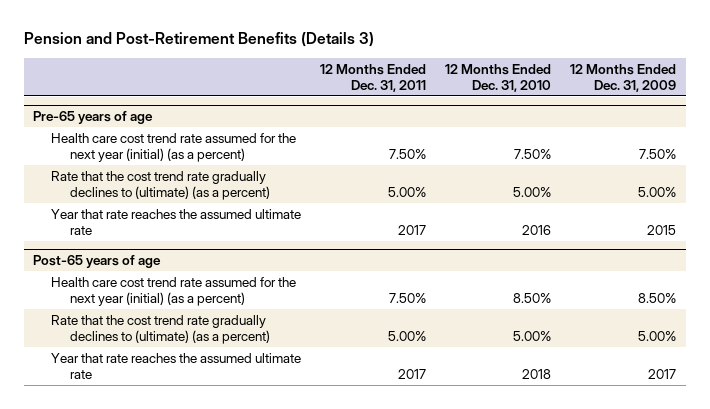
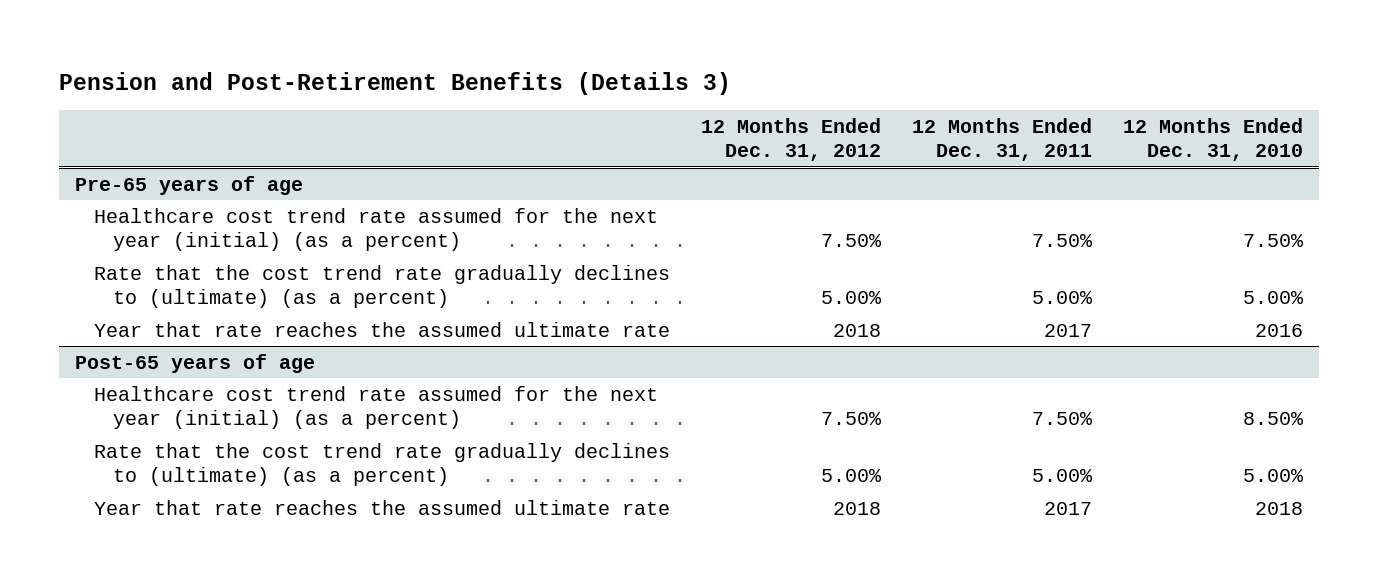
[570,63,677,92] 12 Months Ended Dec. 31, 2009 -> none
none -> [701,117,882,162] 12 Months Ended Dec. 31, 2012
[51,132,297,162] Health care cost trend rate assumed for the next year (initial) (as a percent) -> [94,207,659,252] Healthcare cost trend rate assumed for the next year (initial) (as a percent)
[51,276,297,306] Health care cost trend rate assumed for the next year (initial) (as a percent) -> [94,385,659,430] Healthcare cost trend rate assumed for the next year (initial) (as a percent)

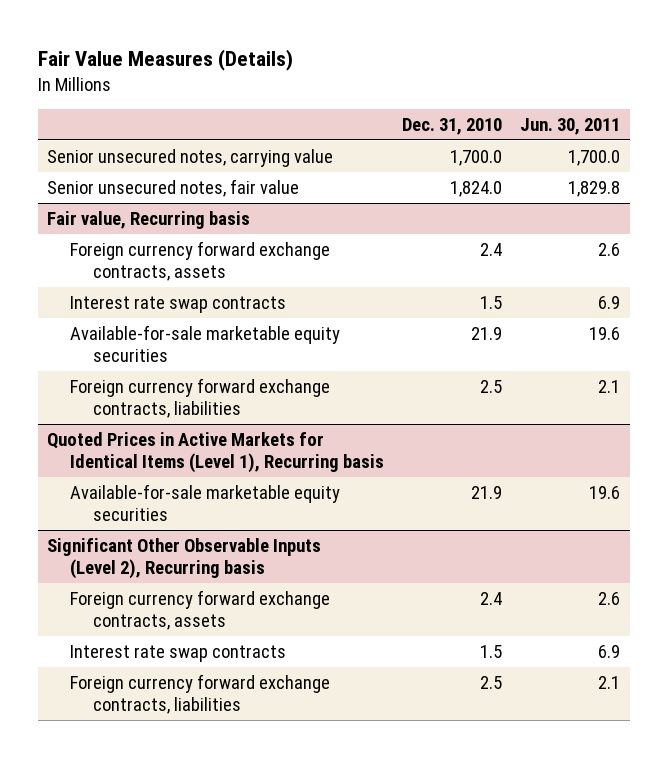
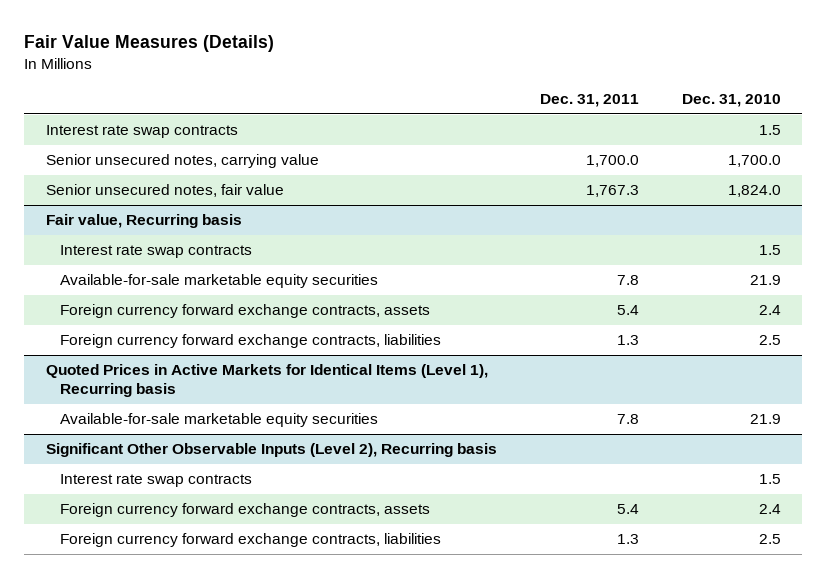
[520,117,621,135] Jun. 30, 2011 -> none
none -> [539,94,639,108] Dec. 31, 2011
none -> [45,125,238,139] Interest rate swap contracts
[69,240,330,281] Foreign currency forward exchange contracts, assets -> [59,304,430,319] Foreign currency forward exchange contracts, assets
[69,589,330,630] Foreign currency forward exchange contracts, assets -> [59,503,430,518] Foreign currency forward exchange contracts, assets

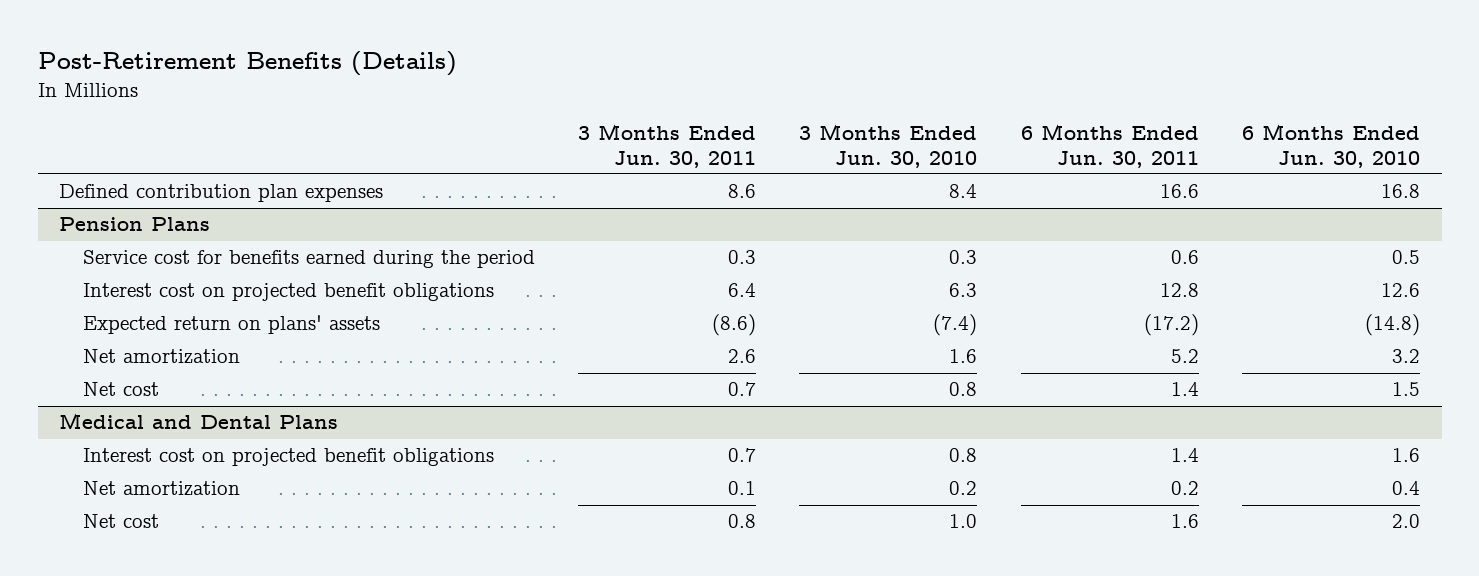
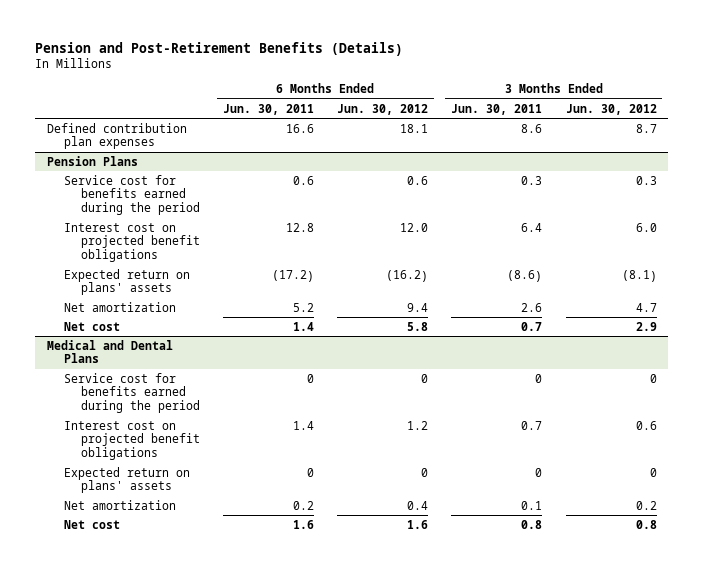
[37,51,457,77] Post-Retirement Benefits (Details) -> [35,41,404,56] Pension and Post-Retirement Benefits (Details)
[799,124,978,168] 3 Months Ended Jun. 30, 2010 -> none
[1241,124,1420,168] 6 Months Ended Jun. 30, 2010 -> none
none -> [337,103,429,115] Jun. 30, 2012
none -> [565,103,657,115] Jun. 30, 2012
none -> [63,372,200,413] Service cost for benefits earned during the period
none -> [63,466,190,494] Expected return on plans' assets

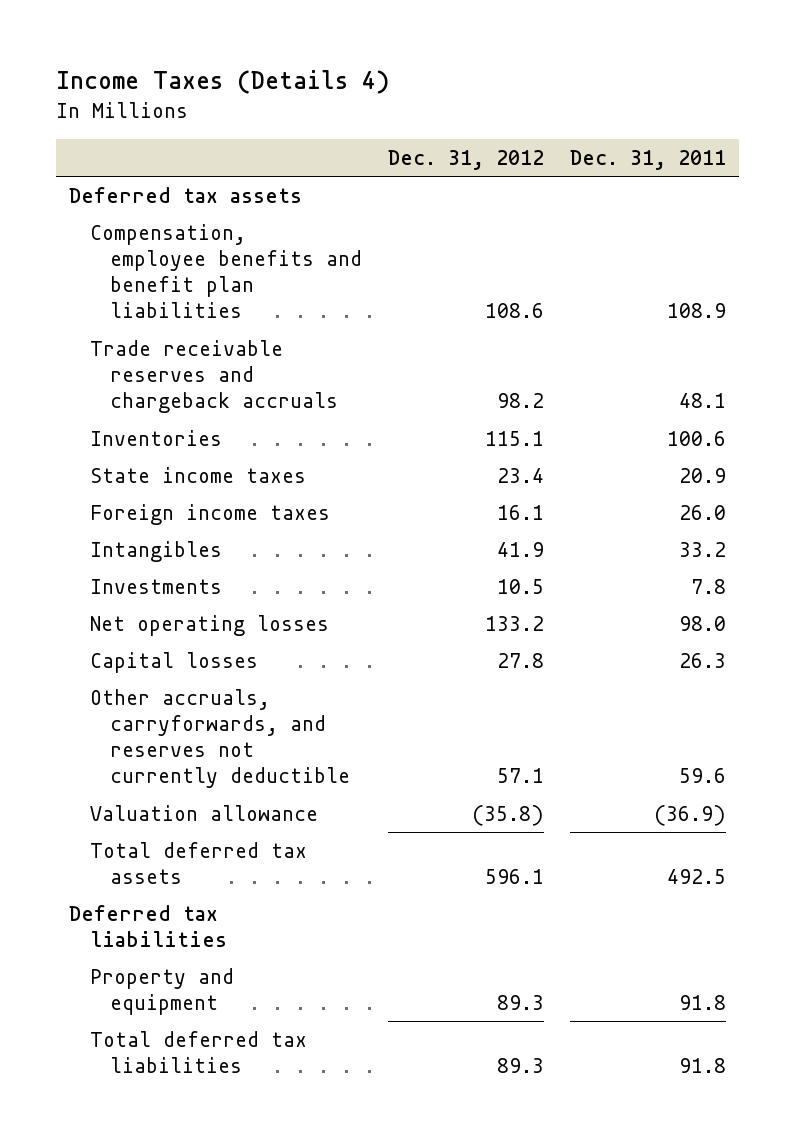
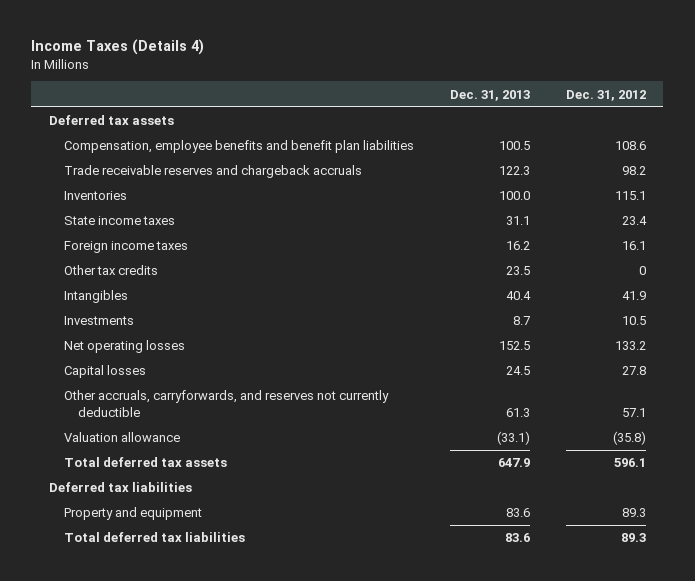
[569,149,726,170] Dec. 31, 2011 -> none
none -> [449,89,530,101] Dec. 31, 2013
none -> [63,265,158,276] Other tax credits

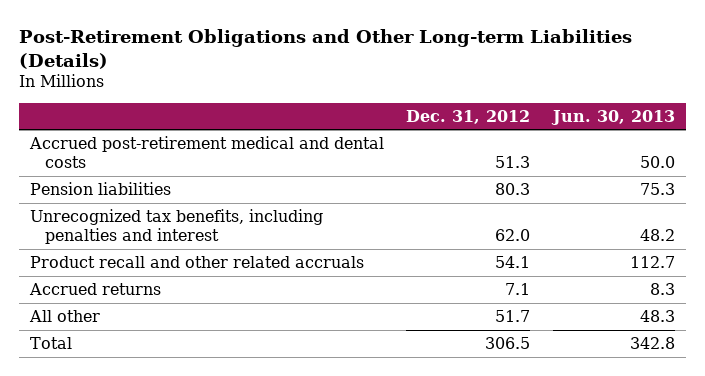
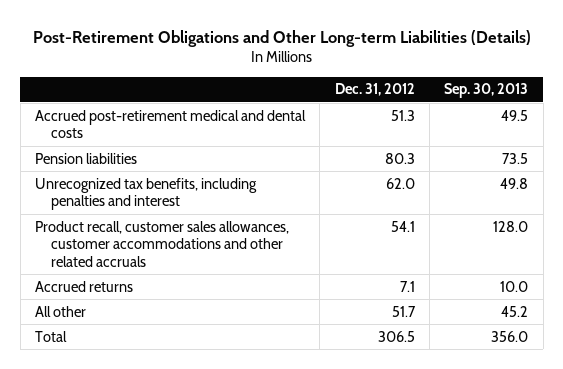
[550,109,675,125] Jun. 30, 2013 -> none
none -> [444,83,529,99] Sep. 30, 2013
[30,255,365,268] Product recall and other related accruals -> [34,220,289,267] Product recall, customer sales allowances, customer accommodations and other related accruals

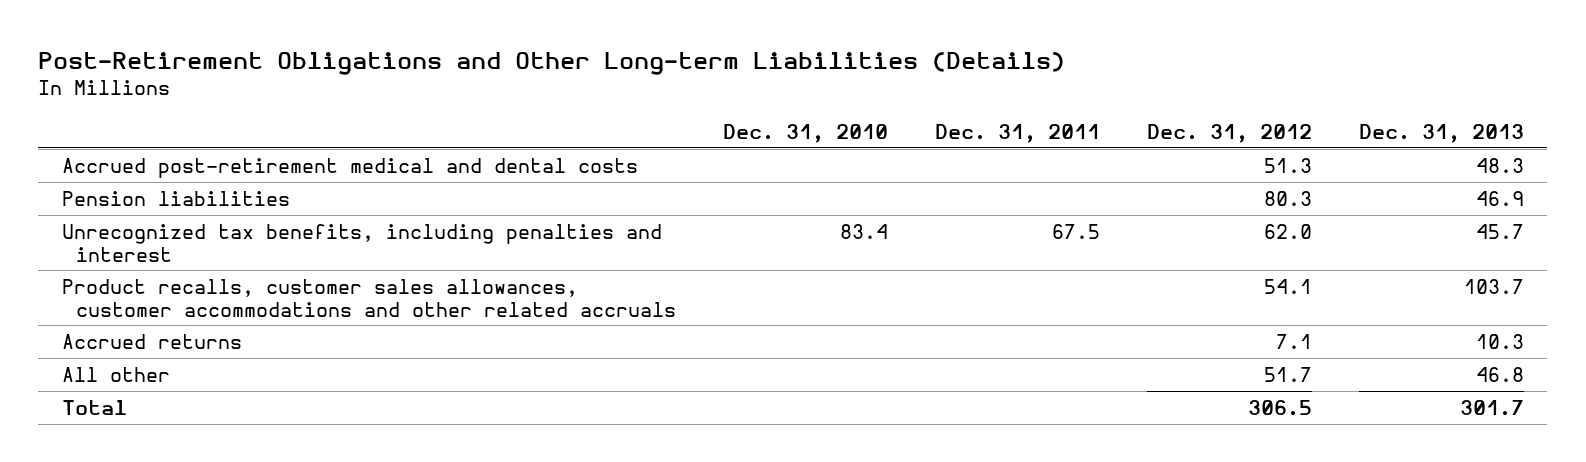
[444,83,529,99] Sep. 30, 2013 -> none
none -> [723,123,889,143] Dec. 31, 2010
none -> [935,123,1101,143] Dec. 31, 2011
none -> [1358,123,1524,143] Dec. 31, 2013
[34,220,289,267] Product recall, customer sales allowances, customer accommodations and other related accruals -> [61,278,677,317] Product recalls, customer sales allowances, customer accommodations and other related accruals

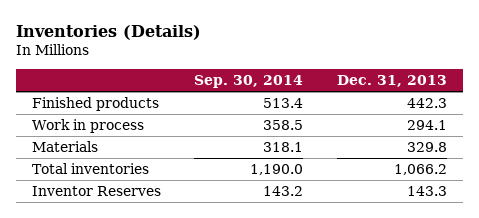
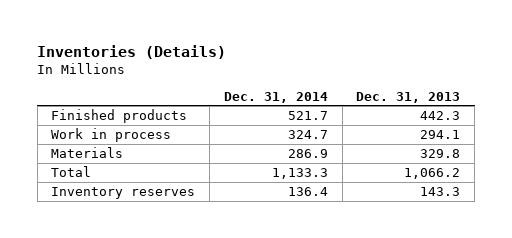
[194,75,304,89] Sep. 30, 2014 -> none
none -> [223,91,328,103] Dec. 31, 2014
[32,163,150,175] Total inventories -> [51,165,92,177] Total
[32,186,162,197] Inventor Reserves -> [51,186,196,199] Inventory reserves

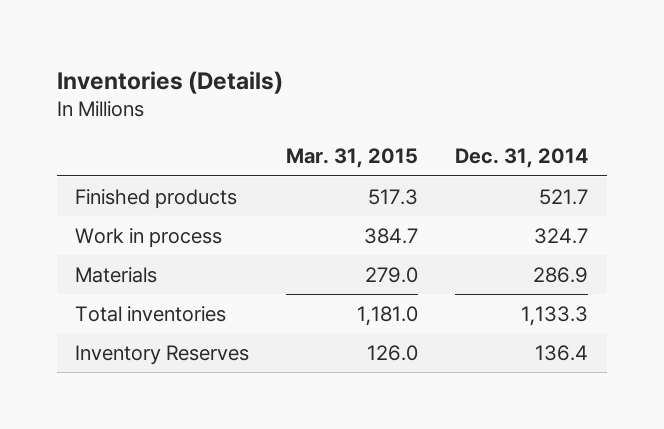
[356,91,461,103] Dec. 31, 2013 -> none
none -> [286,148,419,169] Mar. 31, 2015
[51,165,92,177] Total -> [75,305,227,322] Total inventories
[51,186,196,199] Inventory reserves -> [75,344,250,365] Inventory Reserves

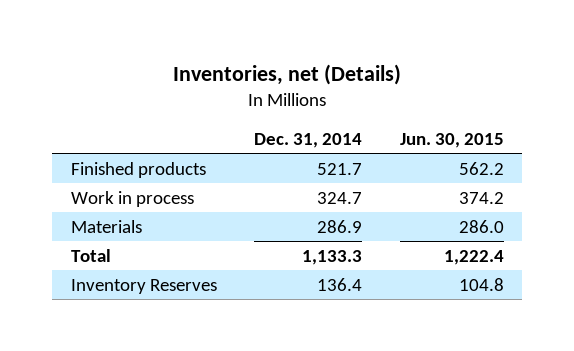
[56,70,283,94] Inventories (Details) -> [173,63,402,85] Inventories, net (Details)
[286,148,419,169] Mar. 31, 2015 -> none
none -> [399,132,504,148] Jun. 30, 2015
[75,305,227,322] Total inventories -> [70,248,111,262] Total

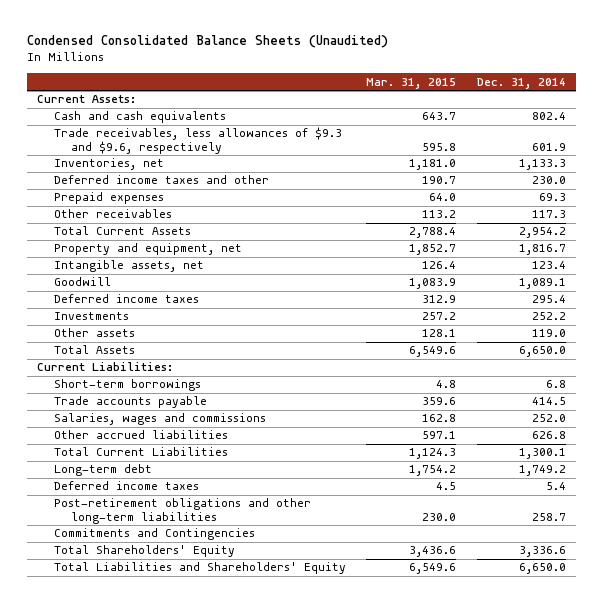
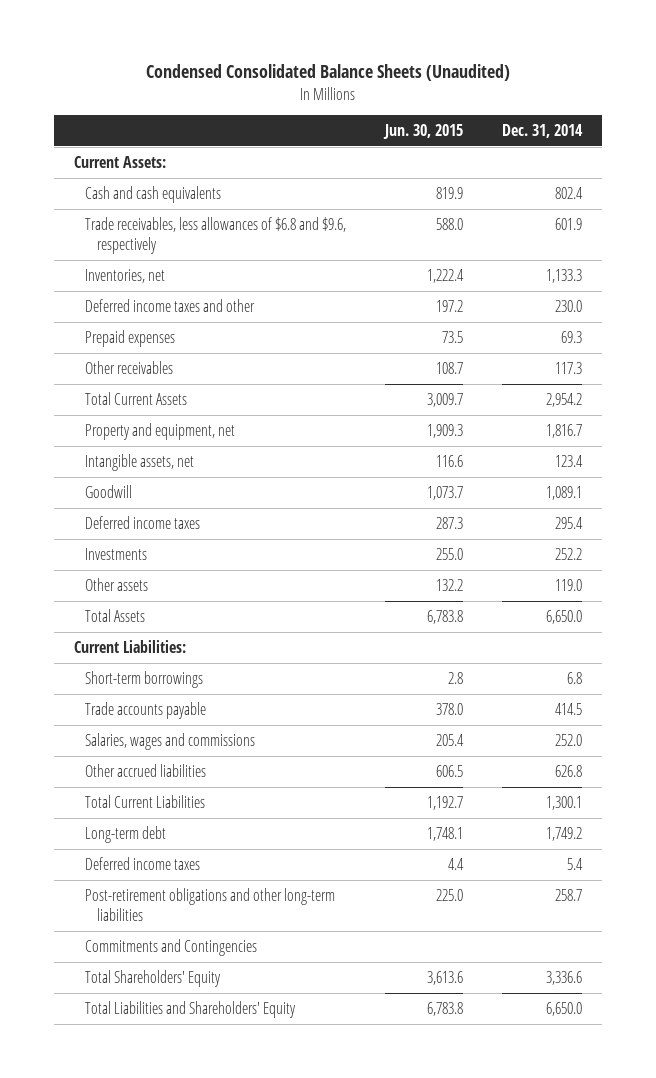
[366,77,457,89] Mar. 31, 2015 -> none
none -> [383,124,464,140] Jun. 30, 2015
[53,127,342,155] Trade receivables, less allowances of $9.3 and $9.6, respectively -> [85,216,347,255] Trade receivables, less allowances of $6.8 and $9.6, respectively

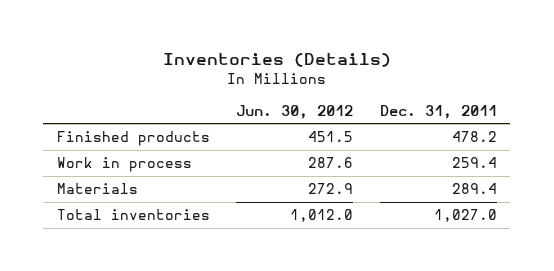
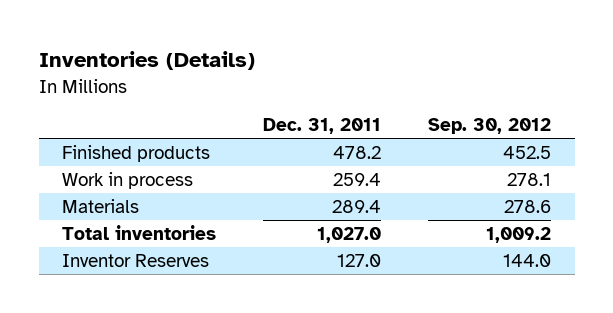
[236,104,354,119] Jun. 30, 2012 -> none
none -> [428,118,552,135] Sep. 30, 2012
none -> [62,253,210,267] Inventor Reserves

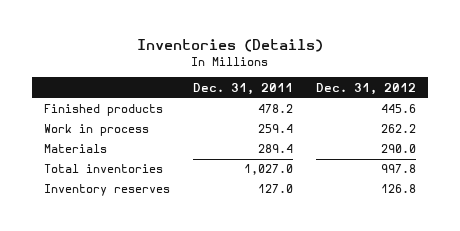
[428,118,552,135] Sep. 30, 2012 -> none
none -> [316,82,417,95] Dec. 31, 2012
[62,253,210,267] Inventor Reserves -> [43,184,170,197] Inventory reserves

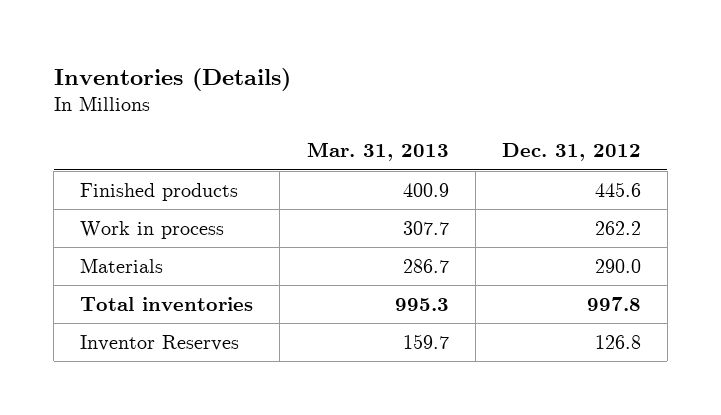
[193,82,294,95] Dec. 31, 2011 -> none
none -> [306,142,449,162] Mar. 31, 2013
[43,184,170,197] Inventory reserves -> [80,334,240,351] Inventor Reserves

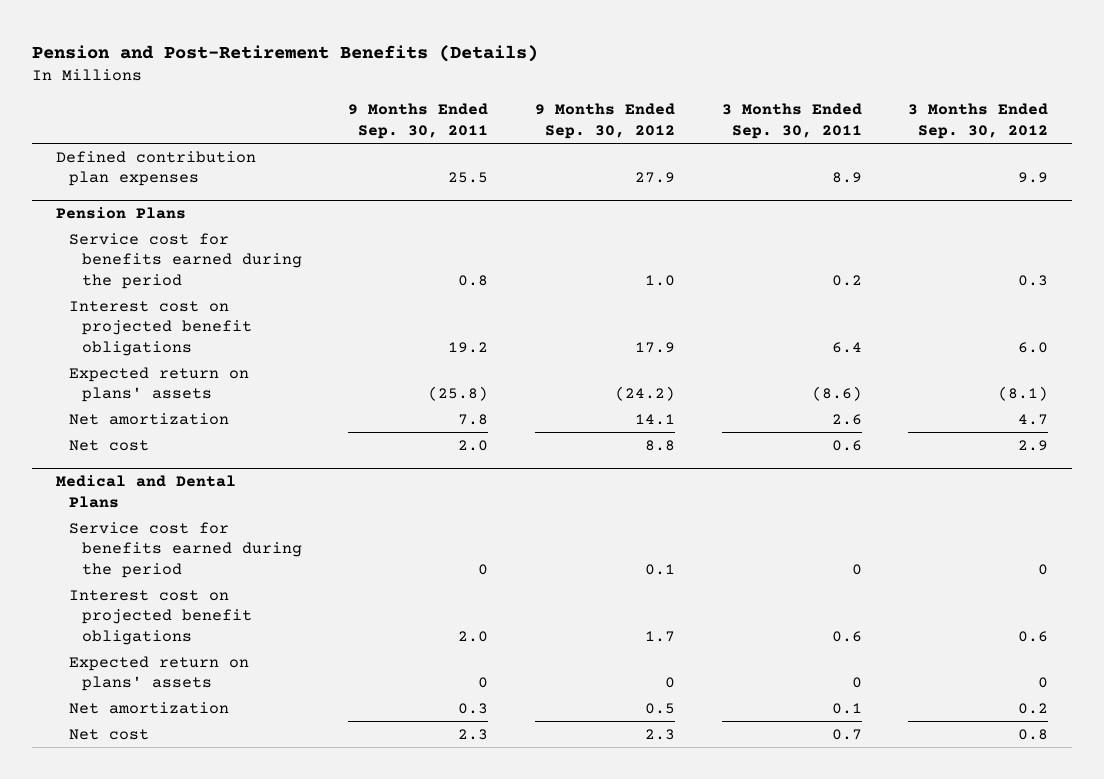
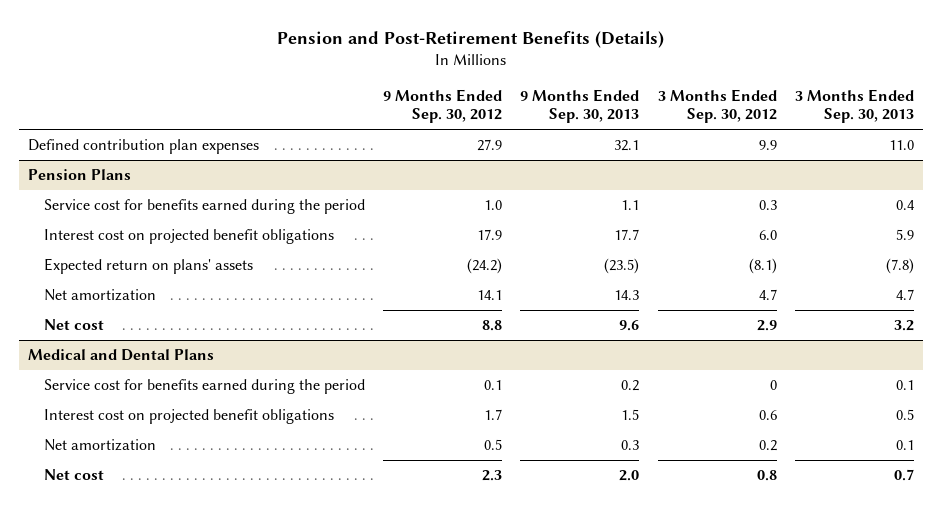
[348,103,489,139] 9 Months Ended Sep. 30, 2011 -> none
[721,103,862,139] 3 Months Ended Sep. 30, 2011 -> none
none -> [520,88,640,124] 9 Months Ended Sep. 30, 2013
none -> [794,88,914,124] 3 Months Ended Sep. 30, 2013
[68,655,249,692] Expected return on plans' assets -> none

